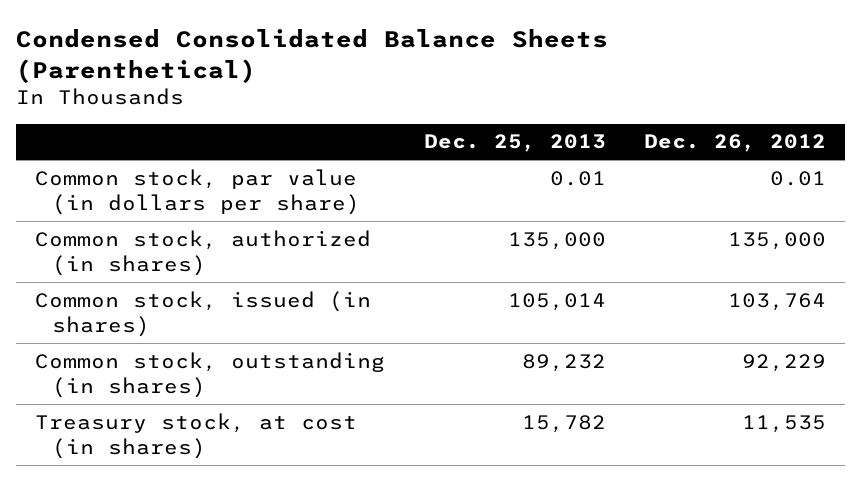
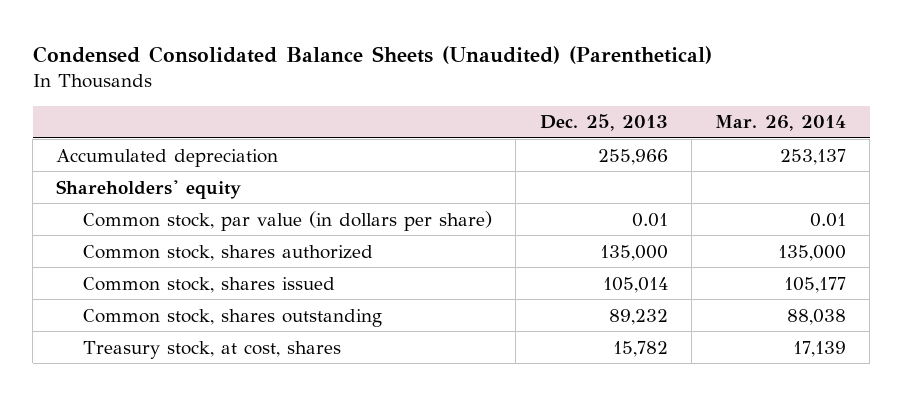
[16,28,609,83] Condensed Consolidated Balance Sheets (Parenthetical) -> [32,45,712,64] Condensed Consolidated Balance Sheets (Unaudited) (Parenthetical)
[643,134,826,153] Dec. 26, 2012 -> none
none -> [714,115,846,132] Mar. 26, 2014
none -> [56,148,279,167] Accumulated depreciation
none -> [56,179,242,199] Shareholders' equity
[35,229,372,276] Common stock, authorized (in shares) -> [83,244,374,261] Common stock, shares authorized
[35,290,372,337] Common stock, issued (in shares) -> [83,276,336,293] Common stock, shares issued
[35,351,386,398] Common stock, outstanding (in shares) -> [83,308,383,327] Common stock, shares outstanding
[35,412,358,459] Treasury stock, at cost (in shares) -> [83,340,342,359] Treasury stock, at cost, shares

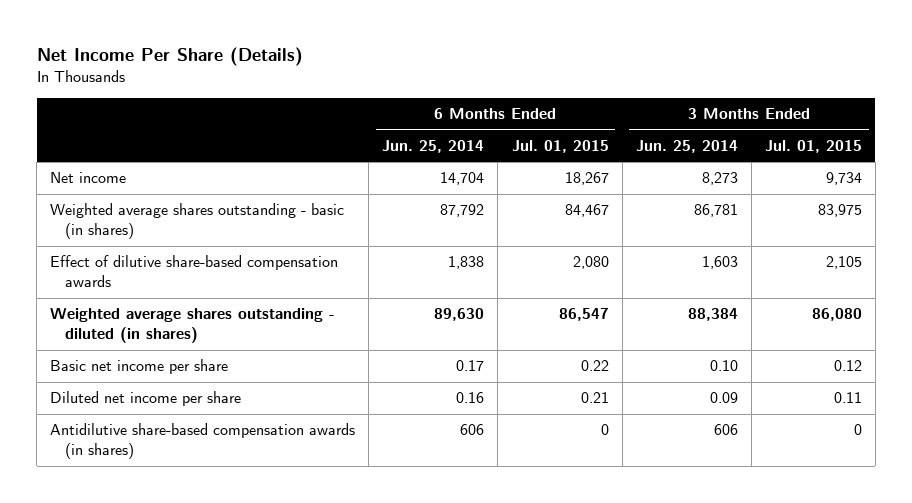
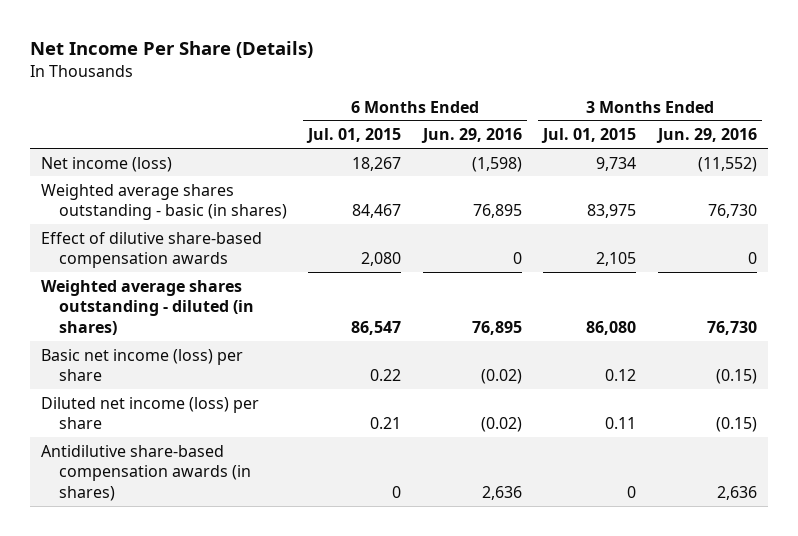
[382,139,485,153] Jun. 25, 2014 -> none
[635,139,738,153] Jun. 25, 2014 -> none
none -> [420,128,522,144] Jun. 29, 2016
none -> [655,128,757,144] Jun. 29, 2016
[50,172,127,184] Net income -> [41,156,173,172] Net income (loss)
[50,359,229,375] Basic net income per share -> [41,348,244,382] Basic net income (loss) per share
[50,391,242,407] Diluted net income per share -> [41,396,260,430] Diluted net income (loss) per share

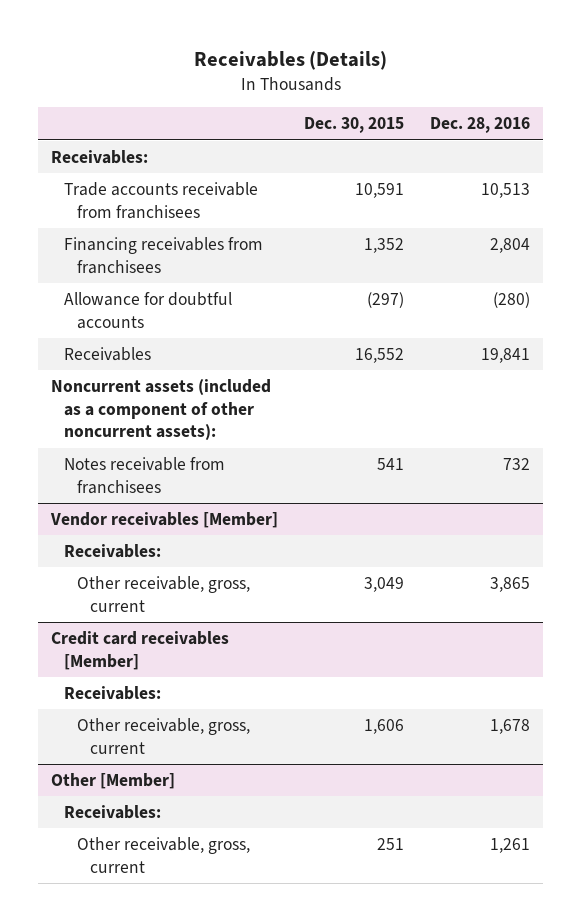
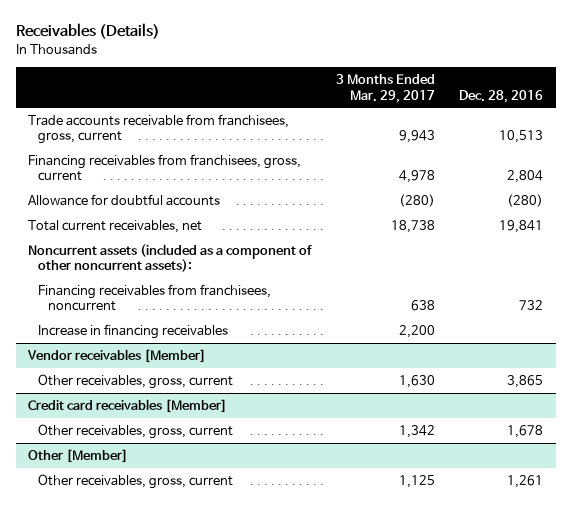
[304,117,405,134] Dec. 30, 2015 -> none
none -> [335,74,435,103] 3 Months Ended Mar. 29, 2017
[51,150,149,165] Receivables: -> none
[64,182,259,219] Trade accounts receivable from franchisees -> [28,114,290,145] Trade accounts receivable from franchisees, gross, current
[64,237,264,274] Financing receivables from franchisees -> [28,154,302,182] Financing receivables from franchisees, gross, current
[64,347,152,362] Receivables -> [28,220,203,234] Total current receivables, net
[64,457,226,494] Notes receivable from franchisees -> [38,284,272,312] Financing receivables from franchisees, noncurrent
none -> [38,324,229,340] Increase in financing receivables
[64,544,162,559] Receivables: -> none
[76,576,250,612] Other receivable, gross, current -> [38,374,234,390] Other receivables, gross, current
[64,686,162,701] Receivables: -> none
[76,718,250,754] Other receivable, gross, current -> [38,424,234,440] Other receivables, gross, current
[64,805,162,820] Receivables: -> none
[76,837,250,873] Other receivable, gross, current -> [38,474,234,490] Other receivables, gross, current

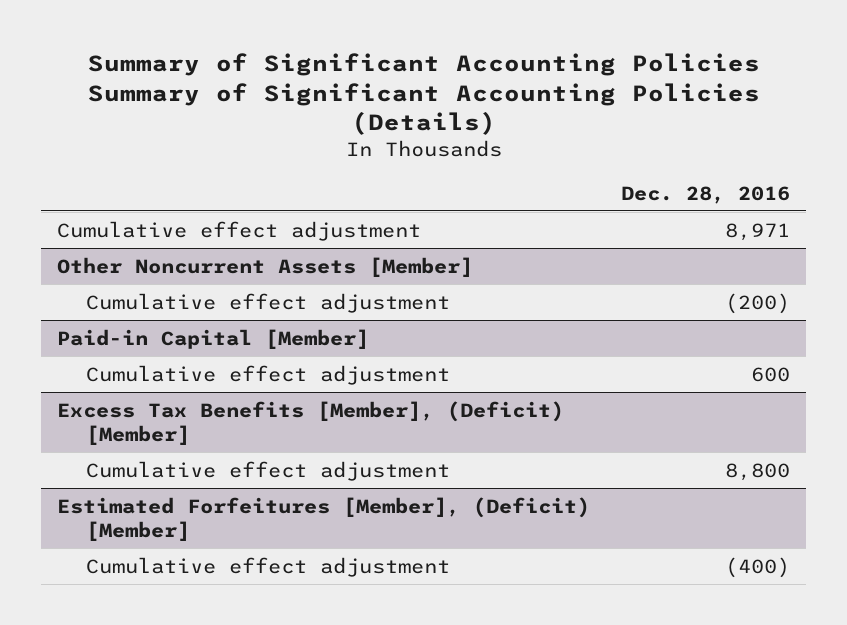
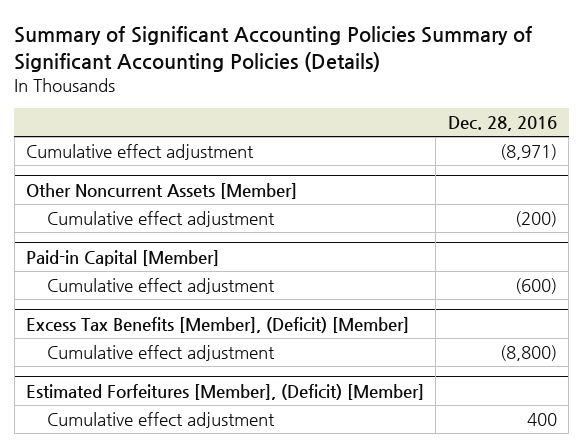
[725,222,791,241] 8,971 -> [499,144,557,161] (8,971)
[751,366,791,382] 600 -> [514,278,557,295] (600)
[725,462,791,481] 8,800 -> [499,345,557,362] (8,800)
[725,556,791,578] (400) -> [526,413,557,427] 400

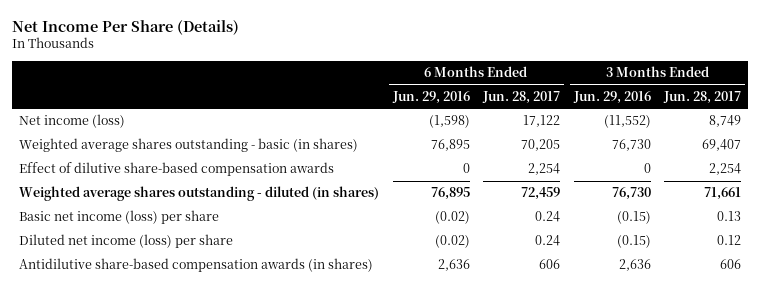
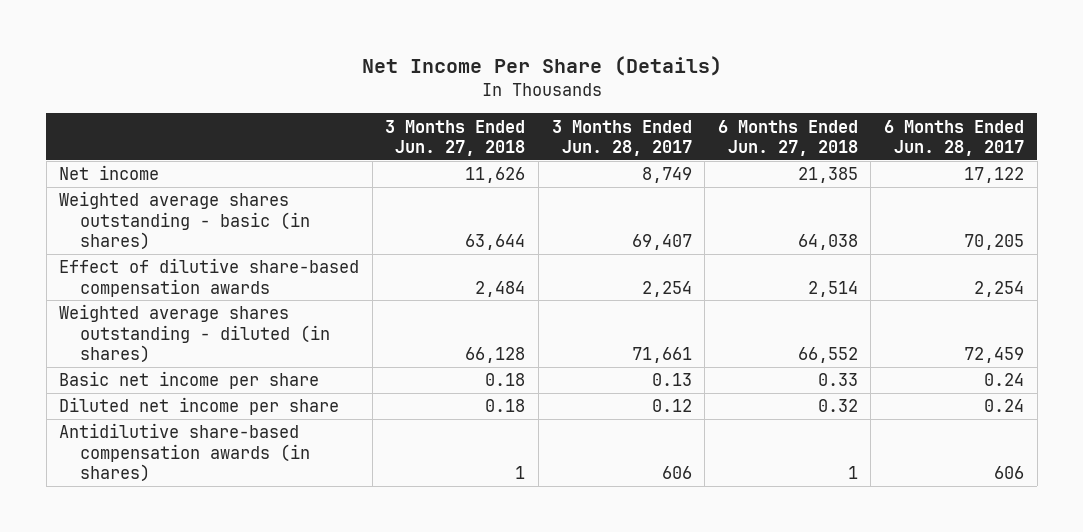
[391,91,470,105] Jun. 29, 2016 -> none
[572,91,651,105] Jun. 29, 2016 -> none
none -> [385,119,526,156] 3 Months Ended Jun. 27, 2018
none -> [717,119,858,156] 6 Months Ended Jun. 27, 2018
[19,114,126,129] Net income (loss) -> [59,165,160,181] Net income
[19,210,220,225] Basic net income (loss) per share -> [59,371,320,390] Basic net income per share
[19,234,234,249] Diluted net income (loss) per share -> [59,397,340,416] Diluted net income per share

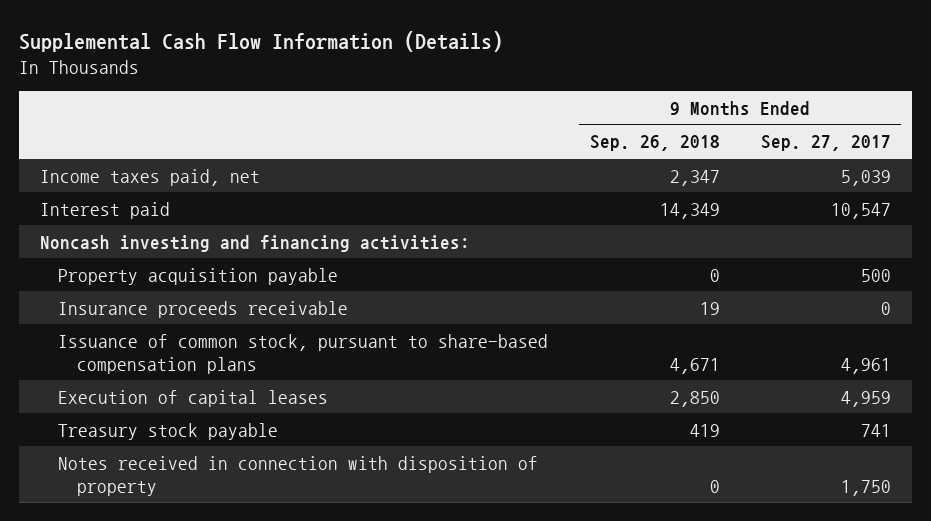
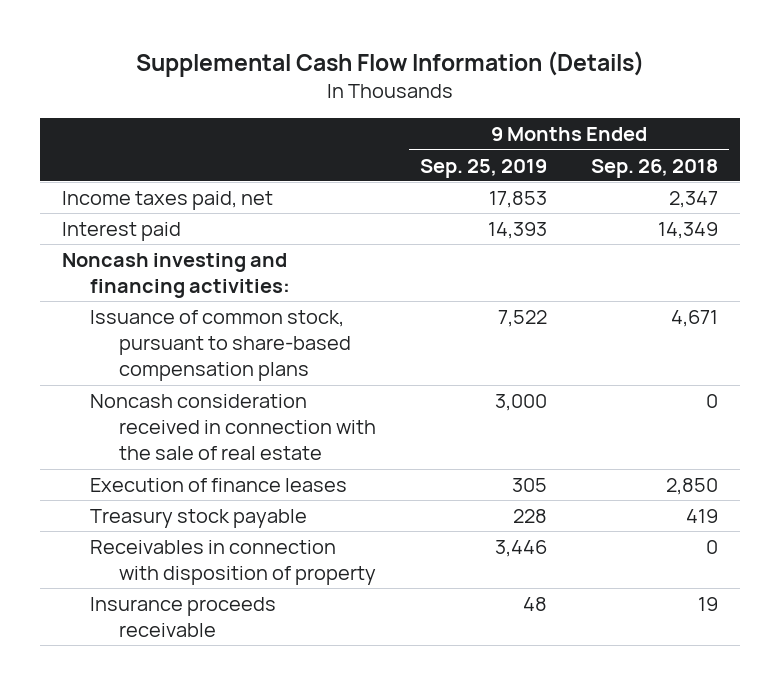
[760,135,891,152] Sep. 27, 2017 -> none
none -> [419,158,547,178] Sep. 25, 2019
[58,267,339,285] Property acquisition payable -> none
none -> [90,394,376,461] Noncash consideration received in connection with the sale of real estate
[58,389,329,407] Execution of capital leases -> [90,478,348,493] Execution of finance leases
[58,455,539,496] Notes received in connection with disposition of property -> [90,540,376,586] Receivables in connection with disposition of property
[58,300,349,318] Insurance proceeds receivable -> [90,597,277,638] Insurance proceeds receivable

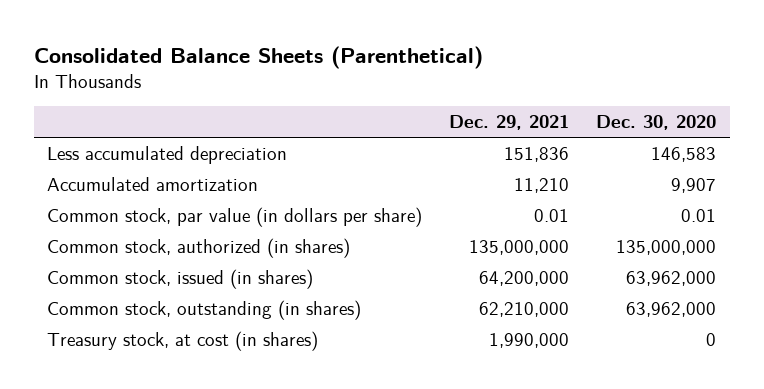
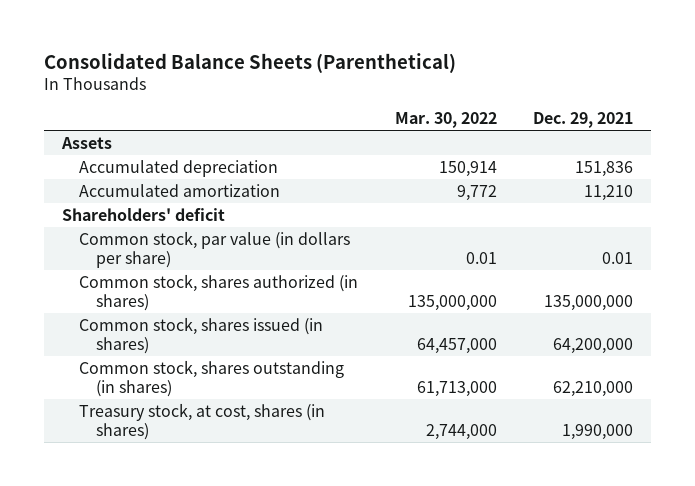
[596,115,717,131] Dec. 30, 2020 -> none
none -> [394,111,497,128] Mar. 30, 2022
none -> [61,137,113,150] Assets
[47,145,288,164] Less accumulated depreciation -> [79,160,279,178] Accumulated depreciation
none -> [62,208,226,222] Shareholders' deficit
[47,237,351,258] Common stock, authorized (in shares) -> [79,274,359,311] Common stock, shares authorized (in shares)
[47,268,314,289] Common stock, issued (in shares) -> [79,317,324,354] Common stock, shares issued (in shares)
[47,299,362,320] Common stock, outstanding (in shares) -> [79,360,345,397] Common stock, shares outstanding (in shares)
[47,330,319,351] Treasury stock, at cost (in shares) -> [79,403,326,440] Treasury stock, at cost, shares (in shares)

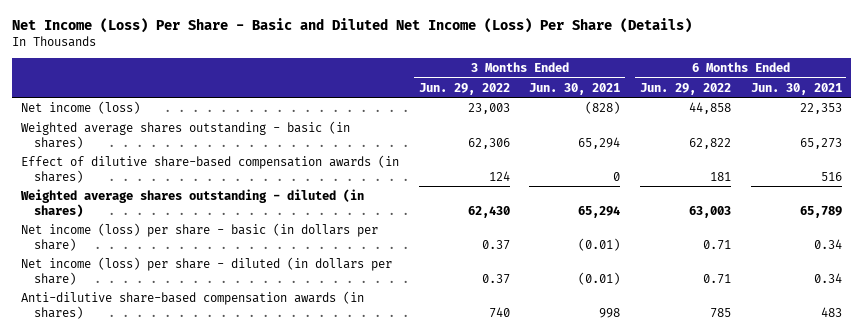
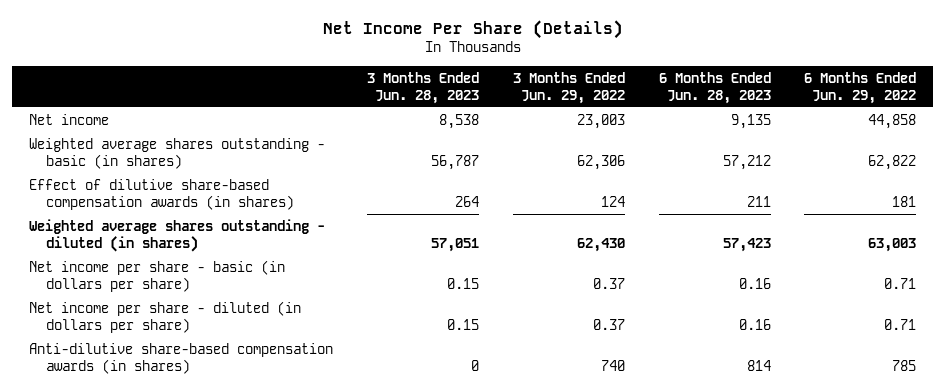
[11,18,692,34] Net Income (Loss) Per Share - Basic and Diluted Net Income (Loss) Per Share (Details) -> [322,19,623,39] Net Income Per Share (Details)
[529,82,621,95] Jun. 30, 2021 -> none
[750,82,842,95] Jun. 30, 2021 -> none
none -> [367,71,480,104] 3 Months Ended Jun. 28, 2023
none -> [658,71,771,104] 6 Months Ended Jun. 28, 2023
[21,101,141,115] Net income (loss) -> [29,113,110,125] Net income
[21,223,379,251] Net income (loss) per share - basic (in dollars per share) -> [29,259,286,292] Net income per share - basic (in dollars per share)
[21,257,393,285] Net income (loss) per share - diluted (in dollars per share) -> [29,300,302,333] Net income per share - diluted (in dollars per share)

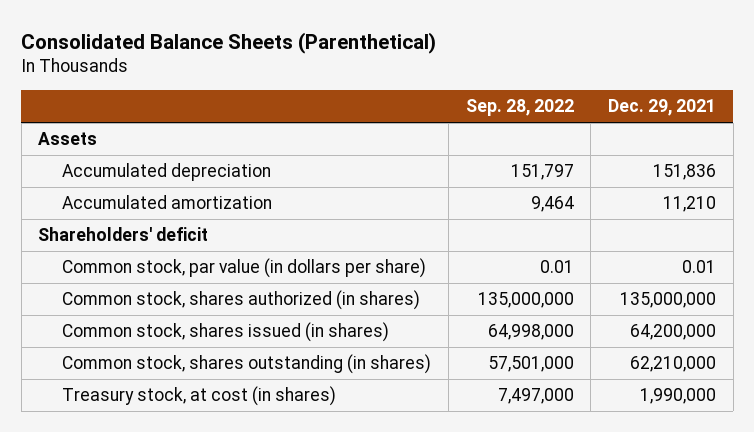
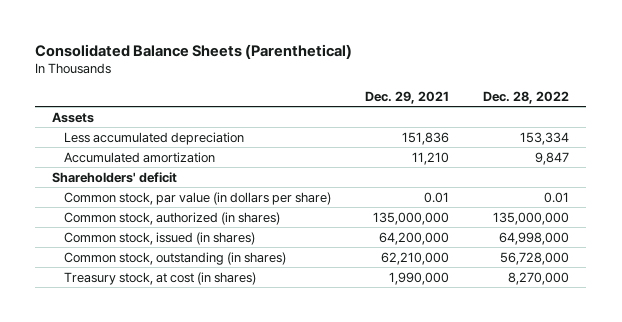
[465,99,574,117] Sep. 28, 2022 -> none
none -> [483,90,570,104] Dec. 28, 2022
[62,163,272,182] Accumulated depreciation -> [63,131,244,145] Less accumulated depreciation
[62,290,421,311] Common stock, shares authorized (in shares) -> [63,211,280,225] Common stock, authorized (in shares)
[62,322,390,343] Common stock, shares issued (in shares) -> [63,231,255,245] Common stock, issued (in shares)
[62,354,432,375] Common stock, shares outstanding (in shares) -> [63,251,286,265] Common stock, outstanding (in shares)

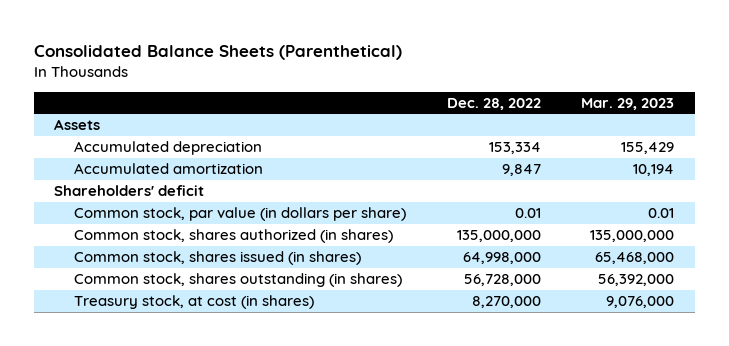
[364,90,449,104] Dec. 29, 2021 -> none
none -> [581,97,675,110] Mar. 29, 2023
[63,131,244,145] Less accumulated depreciation -> [74,141,263,156] Accumulated depreciation
[63,211,280,225] Common stock, authorized (in shares) -> [74,229,394,244] Common stock, shares authorized (in shares)
[63,231,255,245] Common stock, issued (in shares) -> [74,251,362,266] Common stock, shares issued (in shares)
[63,251,286,265] Common stock, outstanding (in shares) -> [74,273,403,288] Common stock, shares outstanding (in shares)

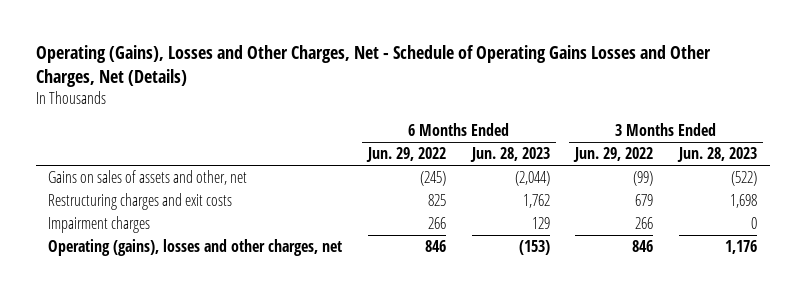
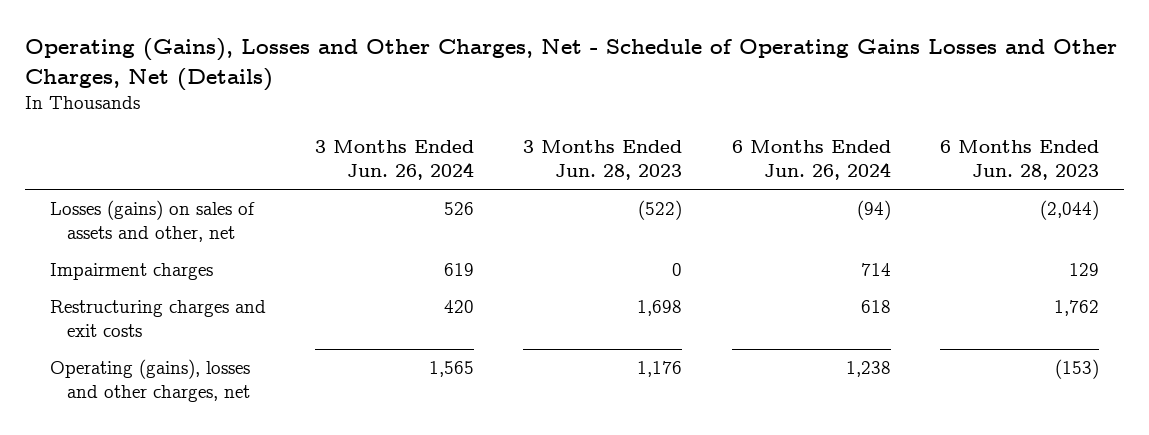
[365,147,446,163] Jun. 29, 2022 -> none
[573,147,654,163] Jun. 29, 2022 -> none
none -> [314,140,474,181] 3 Months Ended Jun. 26, 2024
none -> [731,140,891,181] 6 Months Ended Jun. 26, 2024
[48,170,248,186] Gains on sales of assets and other, net -> [49,200,255,243] Losses (gains) on sales of assets and other, net
[48,193,233,211] Restructuring charges and exit costs -> [49,300,266,338] Restructuring charges and exit costs

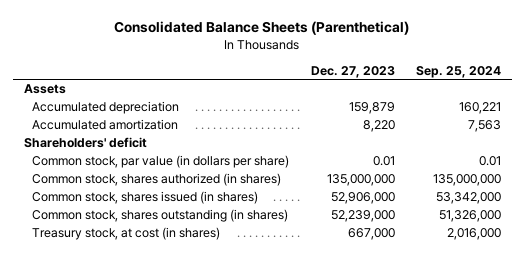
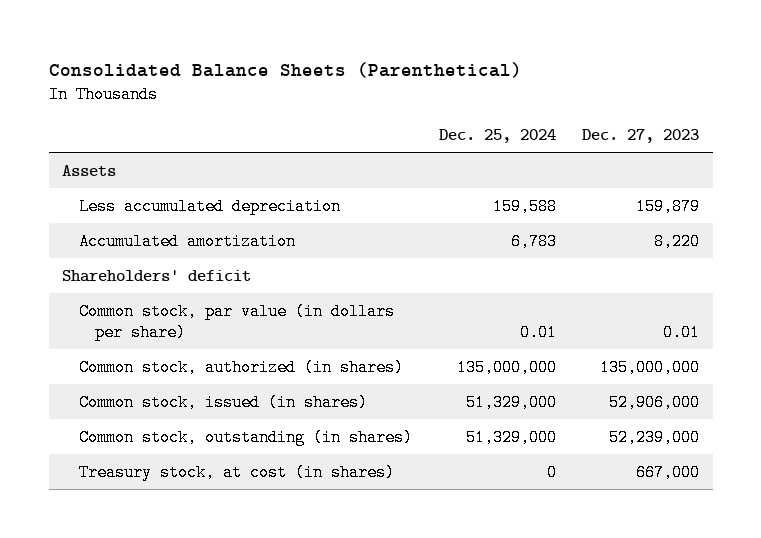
[416,65,502,78] Sep. 25, 2024 -> none
none -> [438,128,556,143] Dec. 25, 2024
[32,101,180,115] Accumulated depreciation -> [78,197,341,215] Less accumulated depreciation
[32,173,282,187] Common stock, shares authorized (in shares) -> [78,358,404,376] Common stock, authorized (in shares)
[32,191,259,205] Common stock, shares issued (in shares) -> [78,393,368,411] Common stock, issued (in shares)
[32,209,289,223] Common stock, shares outstanding (in shares) -> [78,428,413,446] Common stock, outstanding (in shares)

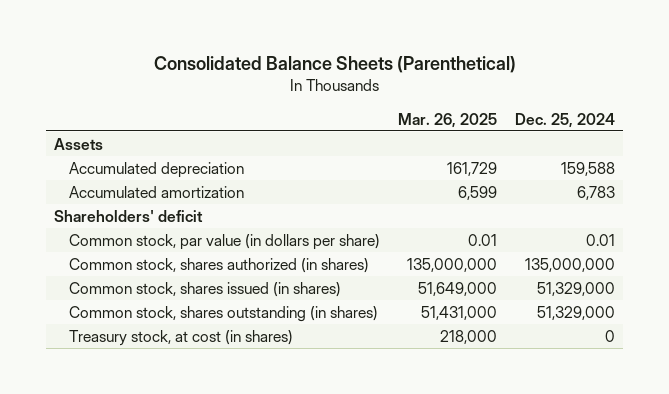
[582,128,700,143] Dec. 27, 2023 -> none
none -> [397,112,497,128] Mar. 26, 2025
[78,197,341,215] Less accumulated depreciation -> [69,161,245,178] Accumulated depreciation
[78,358,404,376] Common stock, authorized (in shares) -> [69,257,370,273] Common stock, shares authorized (in shares)
[78,393,368,411] Common stock, issued (in shares) -> [69,281,342,297] Common stock, shares issued (in shares)
[78,428,413,446] Common stock, outstanding (in shares) -> [69,305,379,322] Common stock, shares outstanding (in shares)

